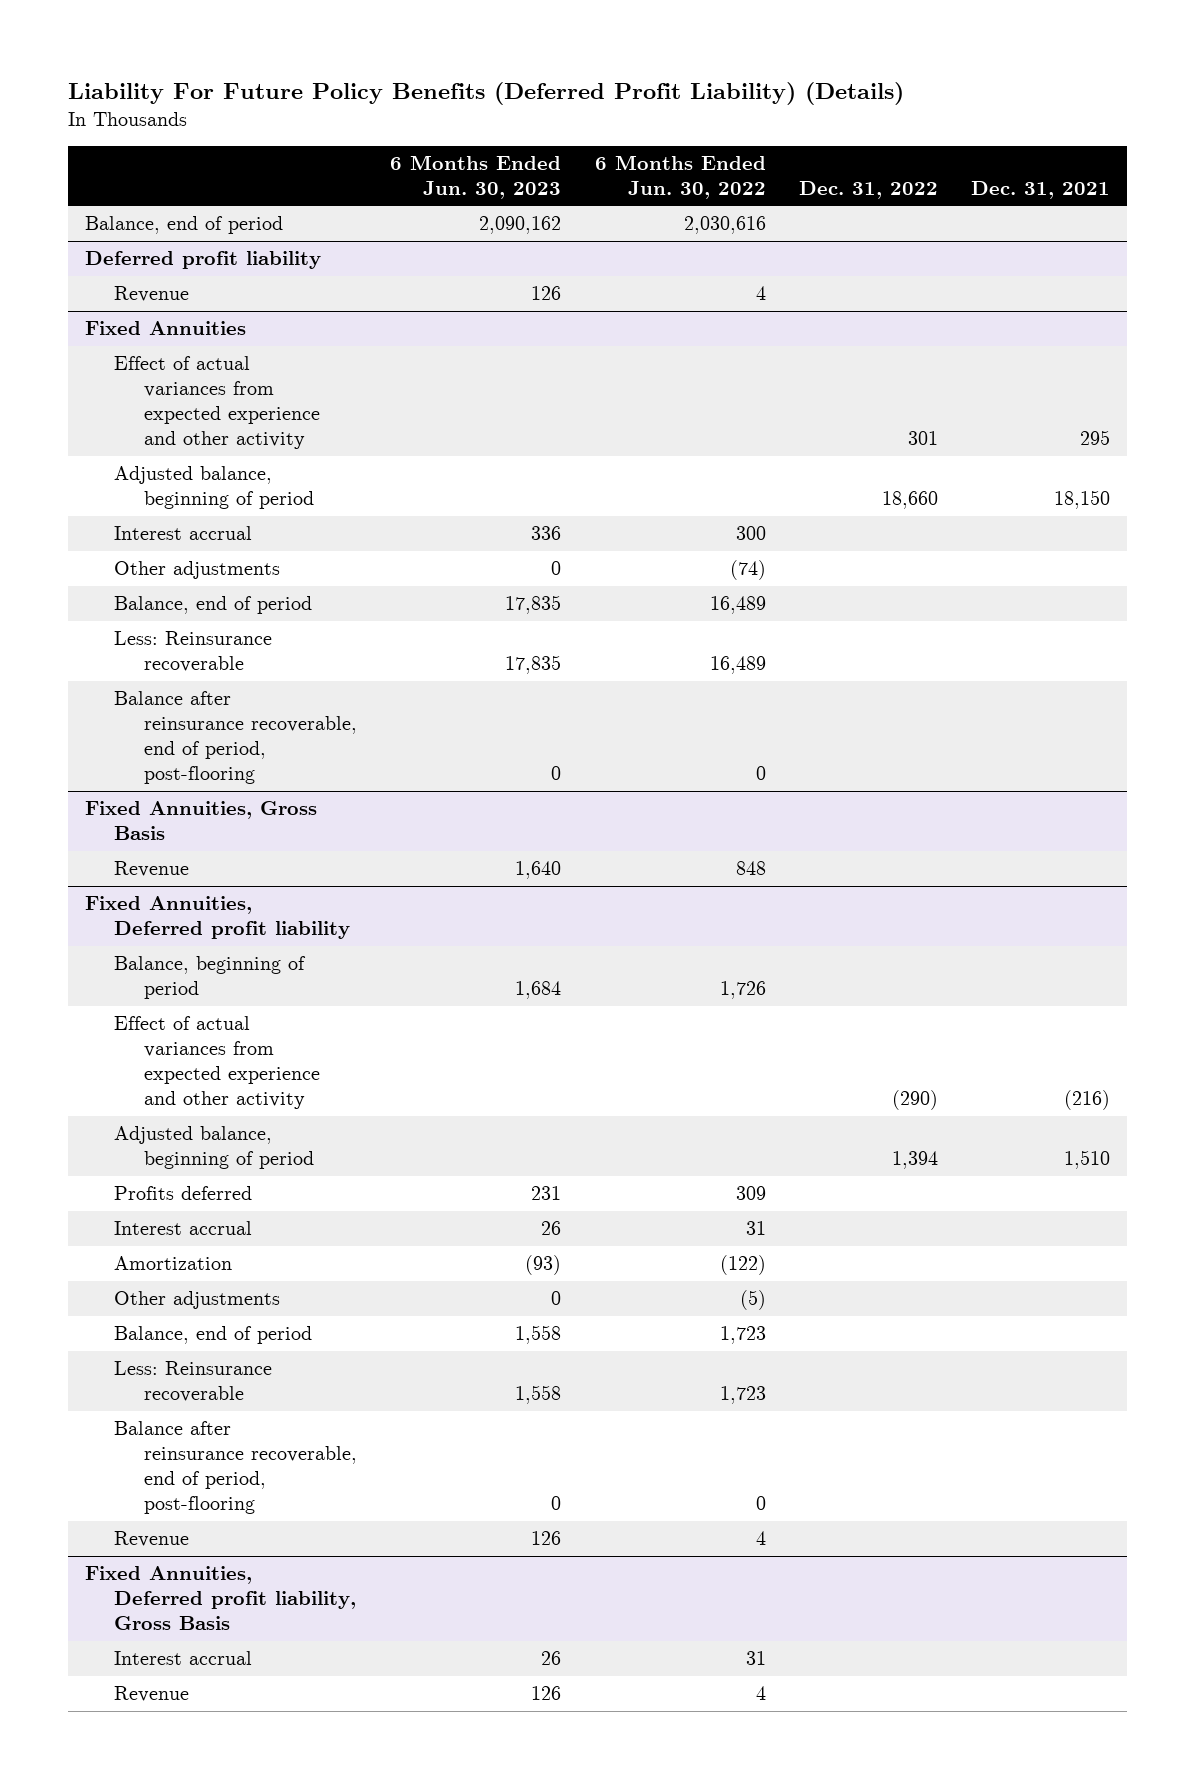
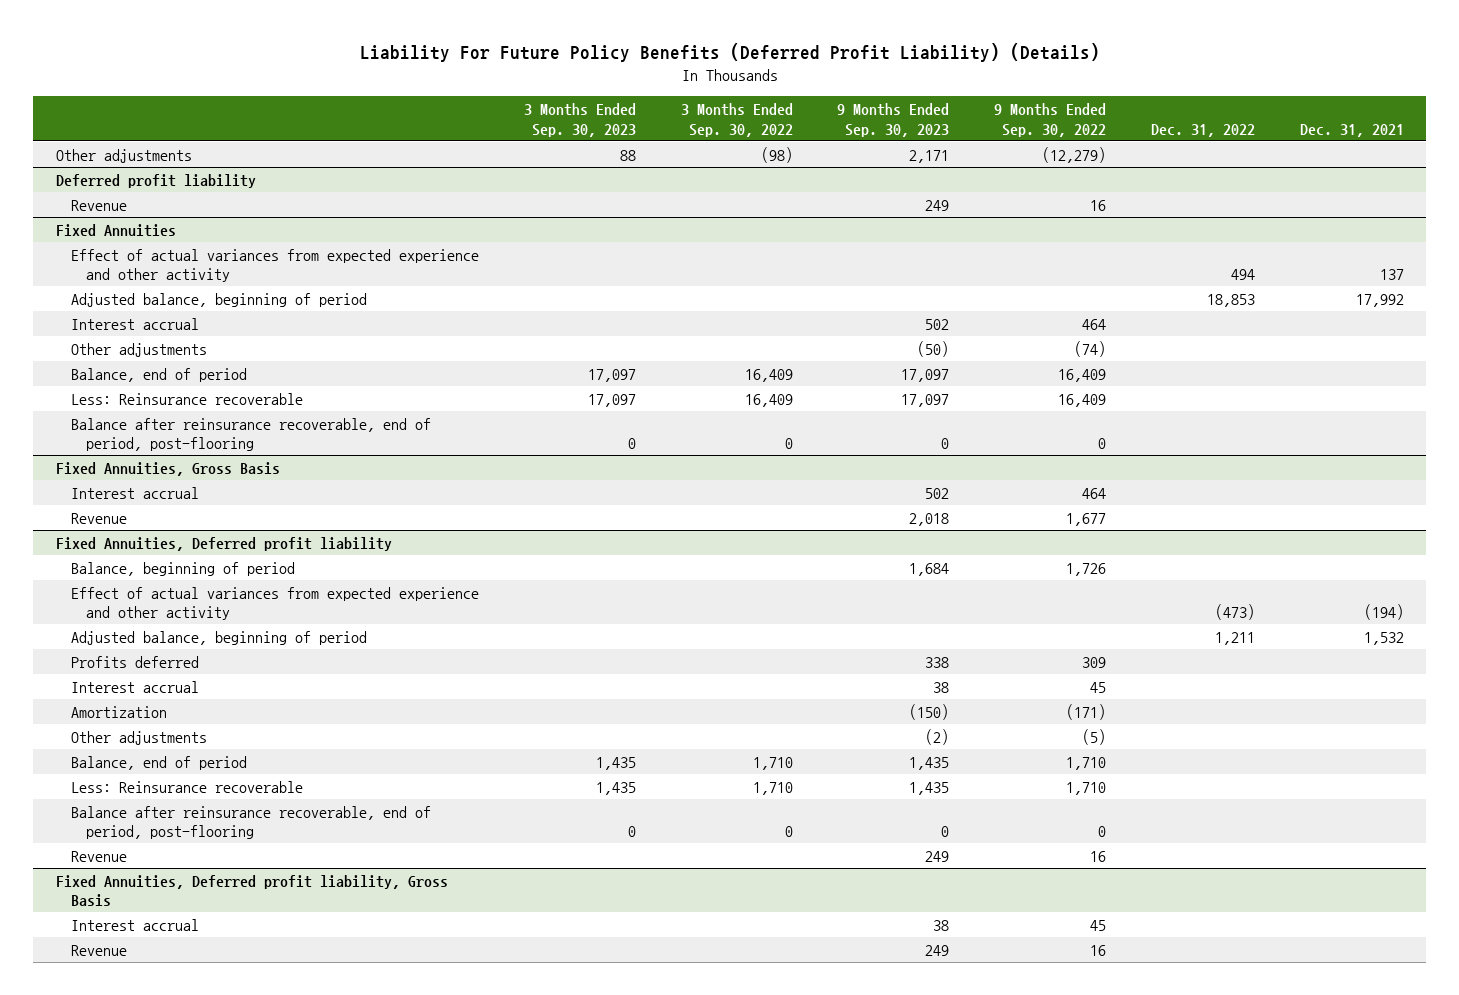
[390,154,562,199] 6 Months Ended Jun. 30, 2023 -> none
[594,154,766,199] 6 Months Ended Jun. 30, 2022 -> none
none -> [523,103,636,137] 3 Months Ended Sep. 30, 2023
none -> [680,103,793,137] 3 Months Ended Sep. 30, 2022
none -> [837,103,950,137] 9 Months Ended Sep. 30, 2023
none -> [994,103,1107,137] 9 Months Ended Sep. 30, 2022
[84,216,283,235] Balance, end of period -> none
none -> [55,148,192,163] Other adjustments
[907,431,938,446] 301 -> [1230,269,1255,281] 494
[1080,430,1111,446] 295 -> [1379,269,1404,281] 137
[881,491,938,510] 18,660 -> [1206,293,1255,307] 18,853
[1054,490,1111,510] 18,150 -> [1355,293,1404,307] 17,992
none -> [71,486,200,499] Interest accrual
[891,1090,938,1111] (290) -> [1214,604,1255,621] (473)
[1064,1090,1111,1111] (216) -> [1363,604,1404,621] (194)
[891,1151,938,1170] 1,394 -> [1214,631,1255,645] 1,211
[1064,1150,1111,1170] 1,510 -> [1363,631,1404,645] 1,532

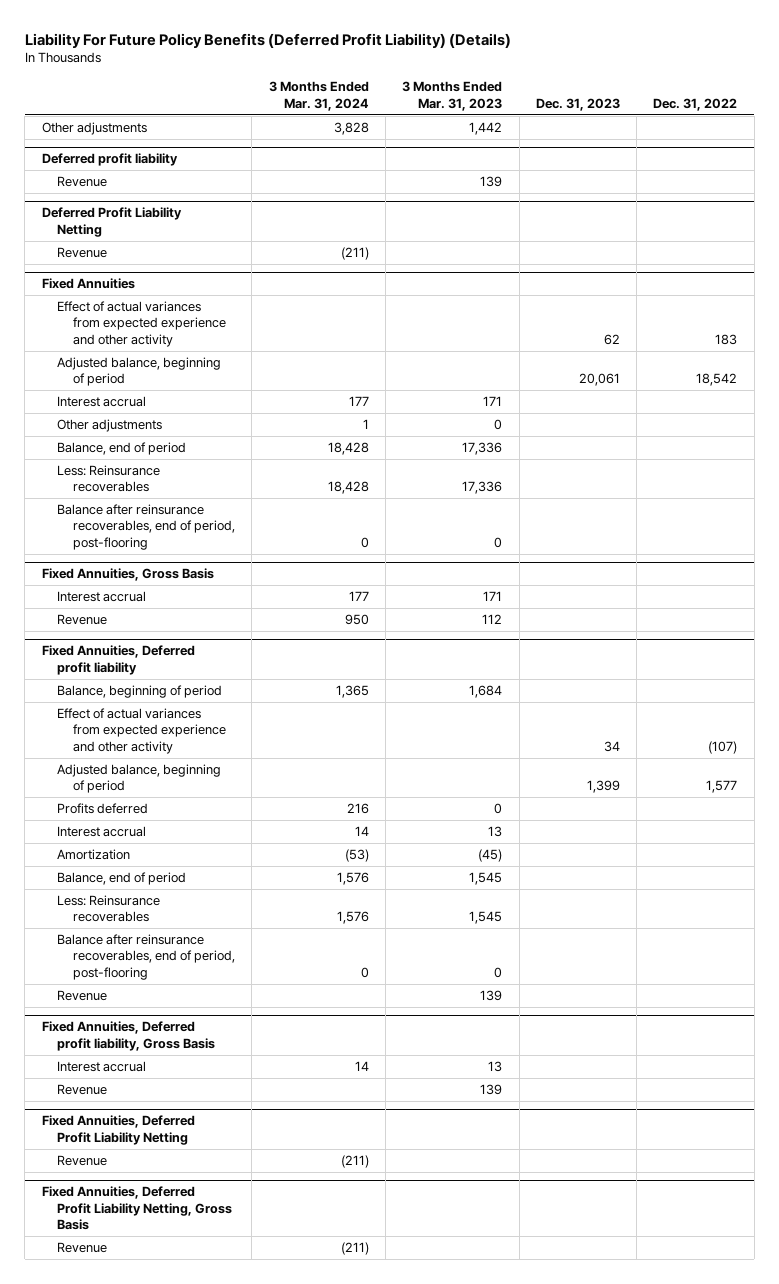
[523,103,636,137] 3 Months Ended Sep. 30, 2023 -> none
[680,103,793,137] 3 Months Ended Sep. 30, 2022 -> none
[837,103,950,137] 9 Months Ended Sep. 30, 2023 -> none
[994,103,1107,137] 9 Months Ended Sep. 30, 2022 -> none
[1299,123,1404,137] Dec. 31, 2021 -> none
none -> [268,81,369,111] 3 Months Ended Mar. 31, 2024
none -> [402,81,503,111] 3 Months Ended Mar. 31, 2023
none -> [535,97,620,111] Dec. 31, 2023
none -> [41,207,182,237] Deferred Profit Liability Netting
none -> [57,247,108,259] Revenue
[1230,269,1255,281] 494 -> [715,333,738,345] 183
[1206,293,1255,307] 18,853 -> [696,373,738,387] 18,542
[71,392,304,405] Less: Reinsurance recoverable -> [57,465,161,493] Less: Reinsurance recoverables
[71,417,432,452] Balance after reinsurance recoverable, end of period, post-flooring -> [57,504,236,550] Balance after reinsurance recoverables, end of period, post-flooring
[1214,604,1255,621] (473) -> [708,740,738,754] (107)
[1214,631,1255,645] 1,211 -> [706,780,738,794] 1,577
[71,730,208,745] Other adjustments -> none
[71,780,304,793] Less: Reinsurance recoverable -> [57,895,161,923] Less: Reinsurance recoverables
[71,805,432,840] Balance after reinsurance recoverable, end of period, post-flooring -> [57,934,236,980] Balance after reinsurance recoverables, end of period, post-flooring
none -> [41,1115,195,1145] Fixed Annuities, Deferred Profit Liability Netting
none -> [57,1155,108,1167] Revenue
none -> [41,1186,233,1230] Fixed Annuities, Deferred Profit Liability Netting, Gross Basis
none -> [57,1242,108,1254] Revenue

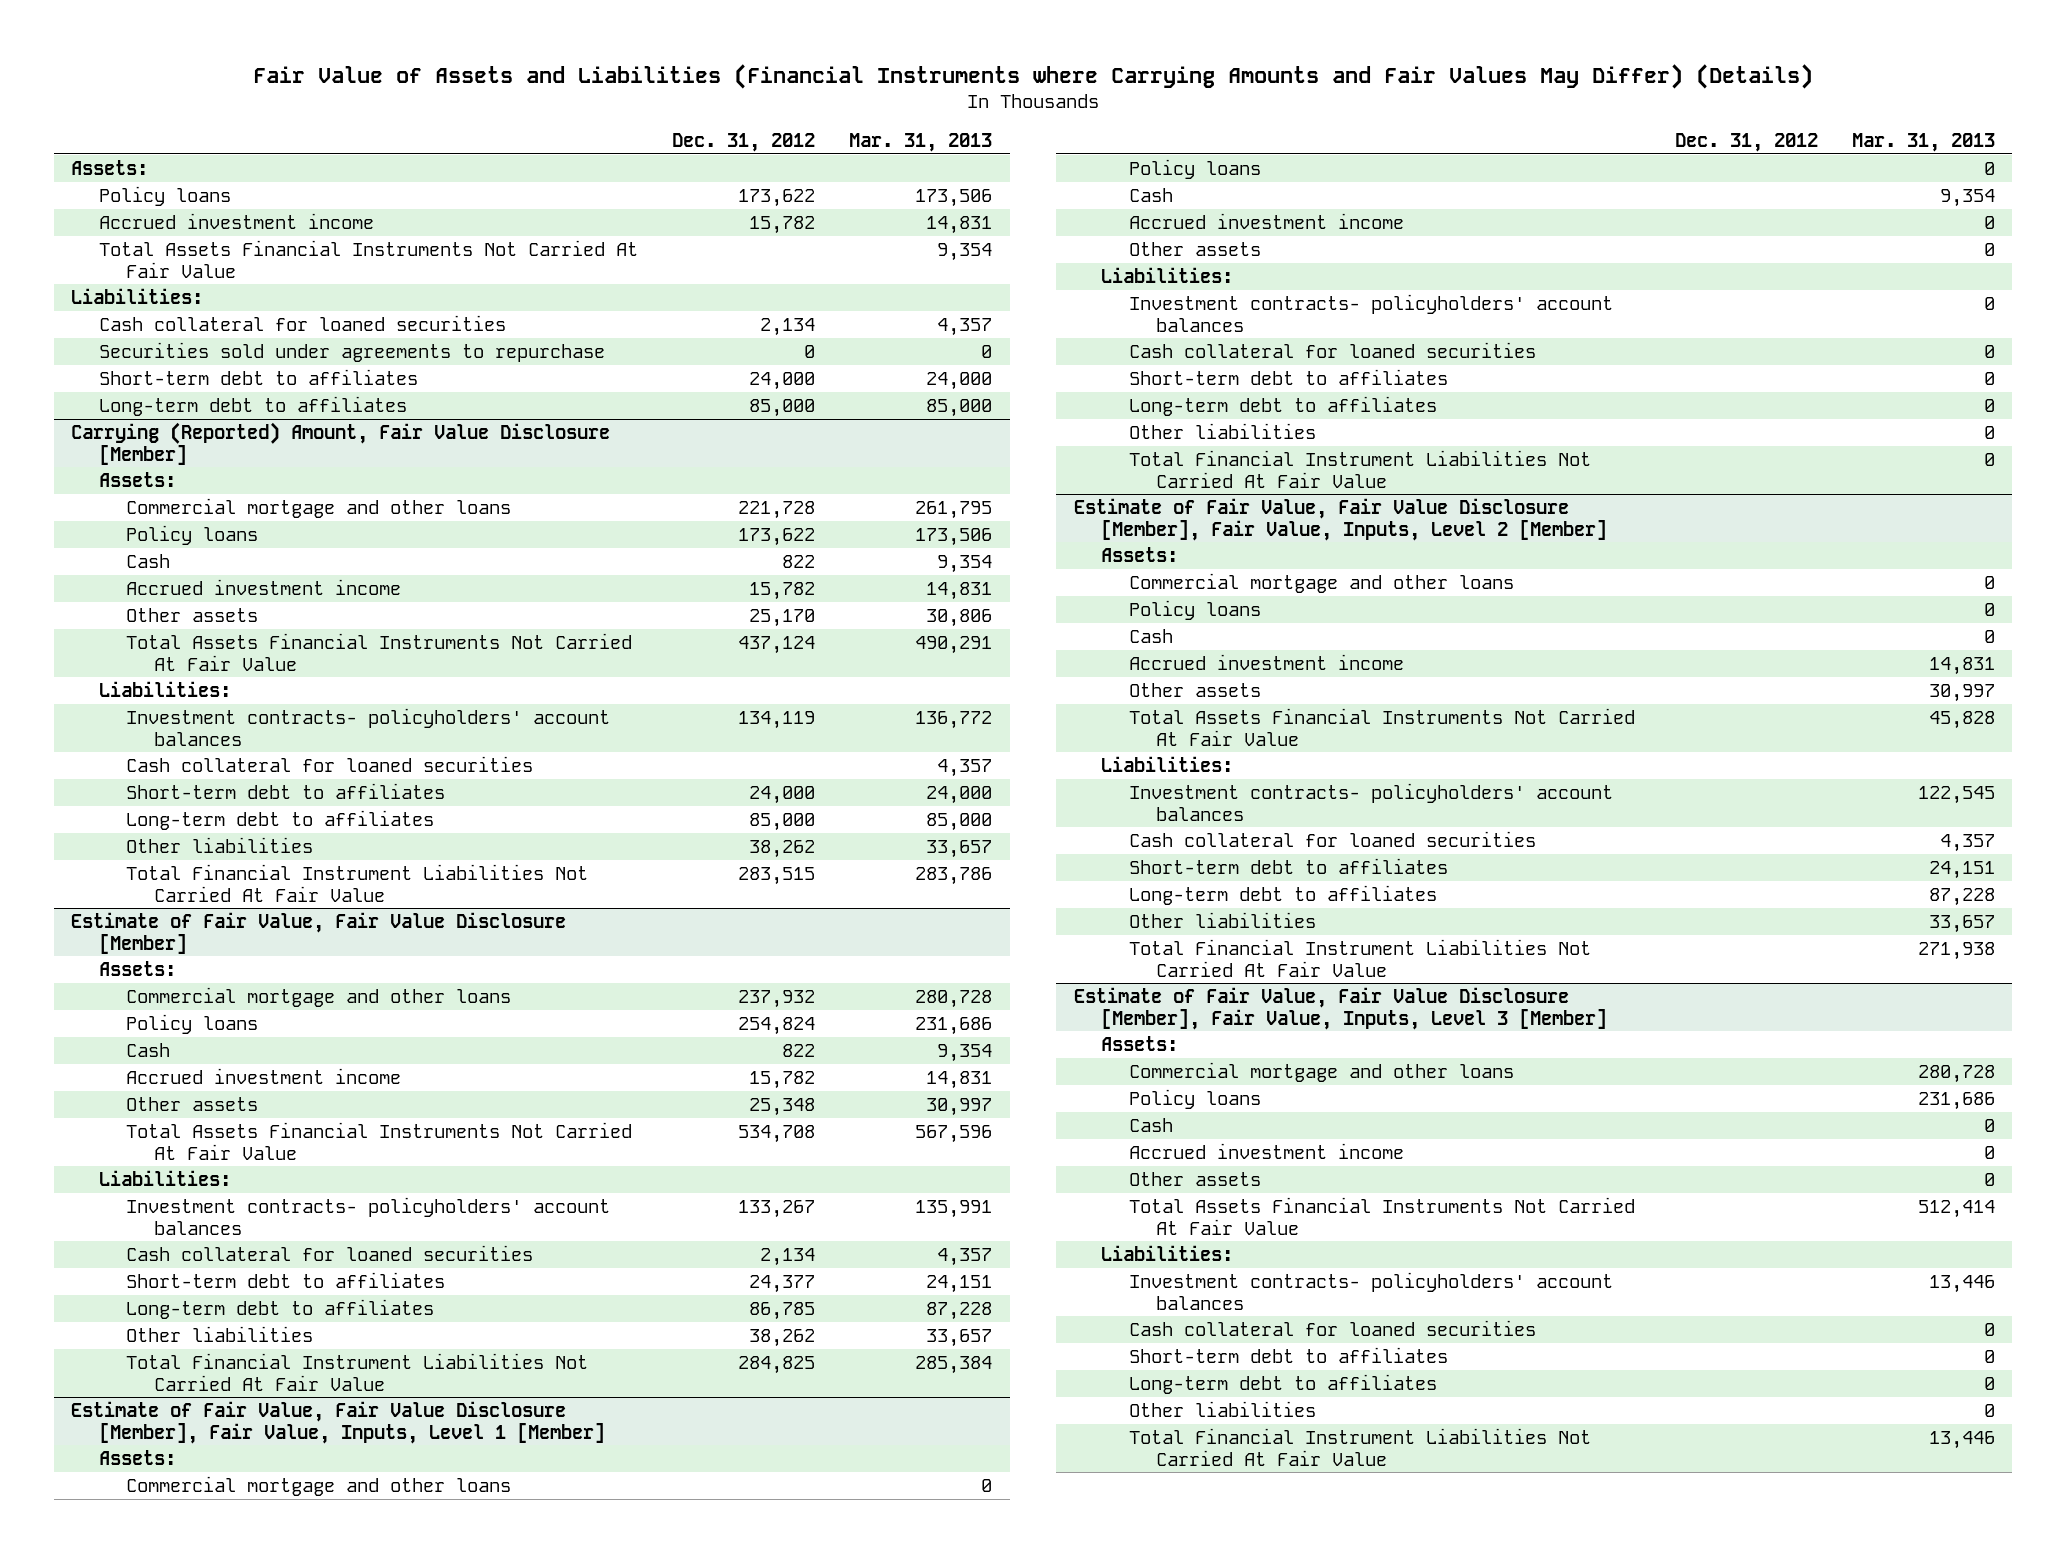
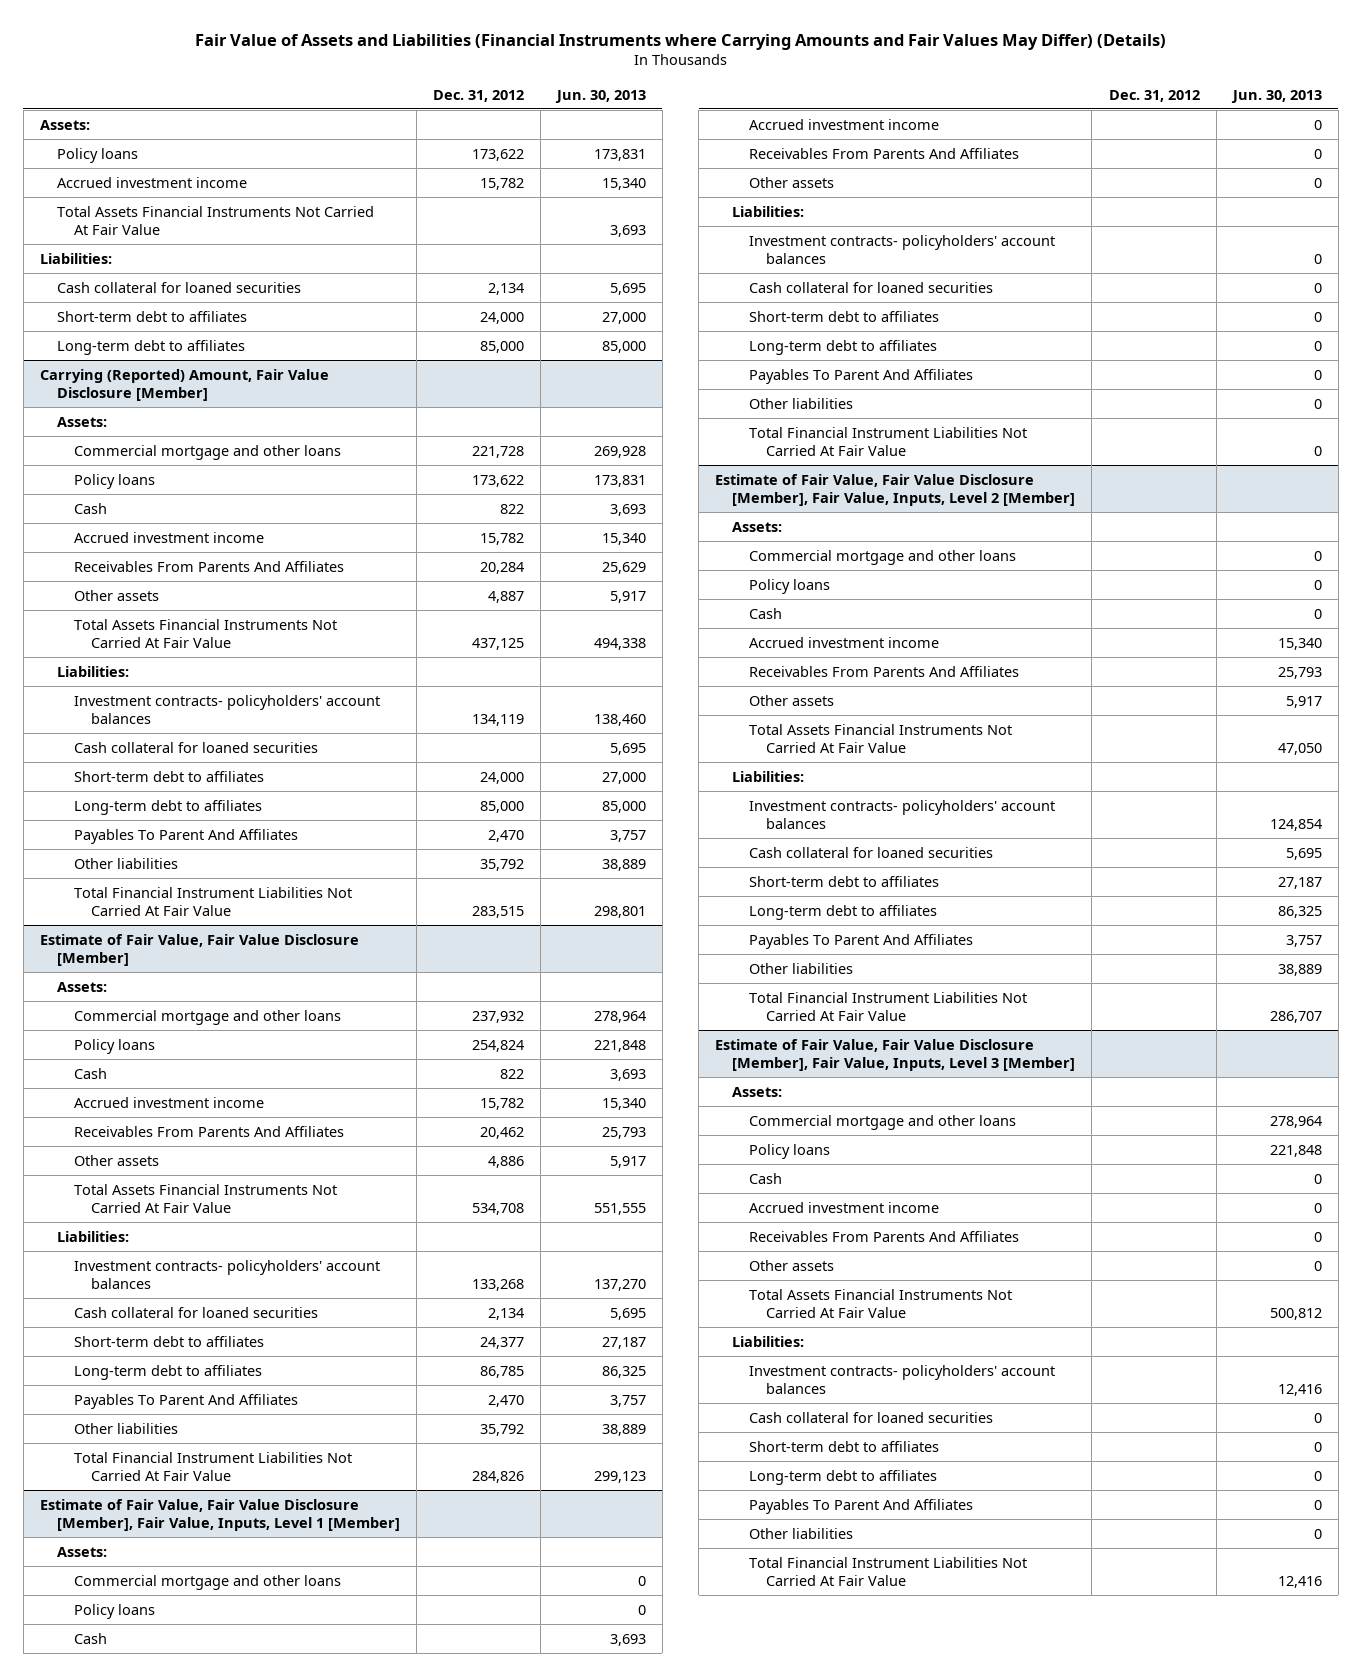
[849,133,993,153] Mar. 31, 2013 -> none
none -> [554,89,646,103] Jun. 30, 2013
[98,341,605,362] Securities sold under agreements to repurchase -> none
none -> [73,560,344,572] Receivables From Parents And Affiliates
[748,608,815,627] 25,170 -> [487,590,524,603] 4,887
[737,635,815,654] 437,124 -> [471,638,524,651] 437,125
none -> [73,828,298,844] Payables To Parent And Affiliates
[748,839,815,858] 38,262 -> [479,858,524,871] 35,792
none -> [73,1125,344,1137] Receivables From Parents And Affiliates
[748,1097,815,1116] 25,348 -> [487,1155,524,1168] 4,886
[737,1199,815,1218] 133,267 -> [471,1279,524,1292] 133,268
none -> [73,1393,298,1409] Payables To Parent And Affiliates
[748,1328,815,1347] 38,262 -> [479,1423,524,1436] 35,792
[737,1355,815,1374] 284,825 -> [471,1471,524,1484] 284,826
none -> [749,147,1020,159] Receivables From Parents And Affiliates
none -> [749,368,974,384] Payables To Parent And Affiliates
none -> [749,665,1020,677] Receivables From Parents And Affiliates
none -> [749,933,974,949] Payables To Parent And Affiliates
none -> [749,1230,1020,1242] Receivables From Parents And Affiliates
none -> [749,1498,974,1514] Payables To Parent And Affiliates

